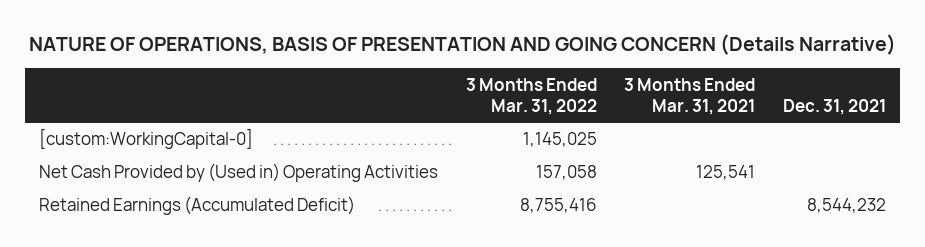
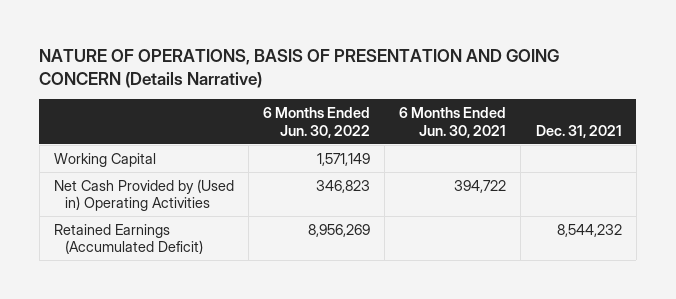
[465,77,597,116] 3 Months Ended Mar. 31, 2022 -> none
[624,77,756,116] 3 Months Ended Mar. 31, 2021 -> none
none -> [263,107,371,138] 6 Months Ended Jun. 30, 2022
none -> [399,107,507,138] 6 Months Ended Jun. 30, 2021
[38,128,253,150] [custom:WorkingCapital-0] -> [54,152,157,167] Working Capital

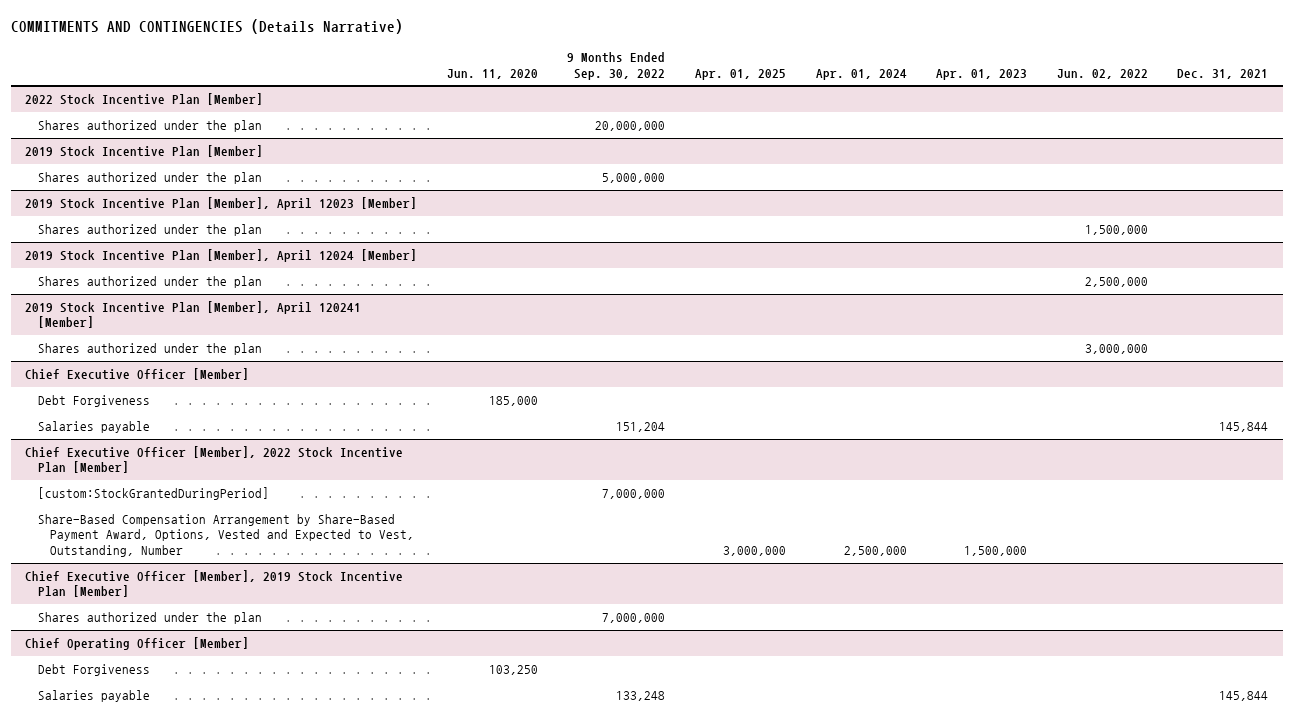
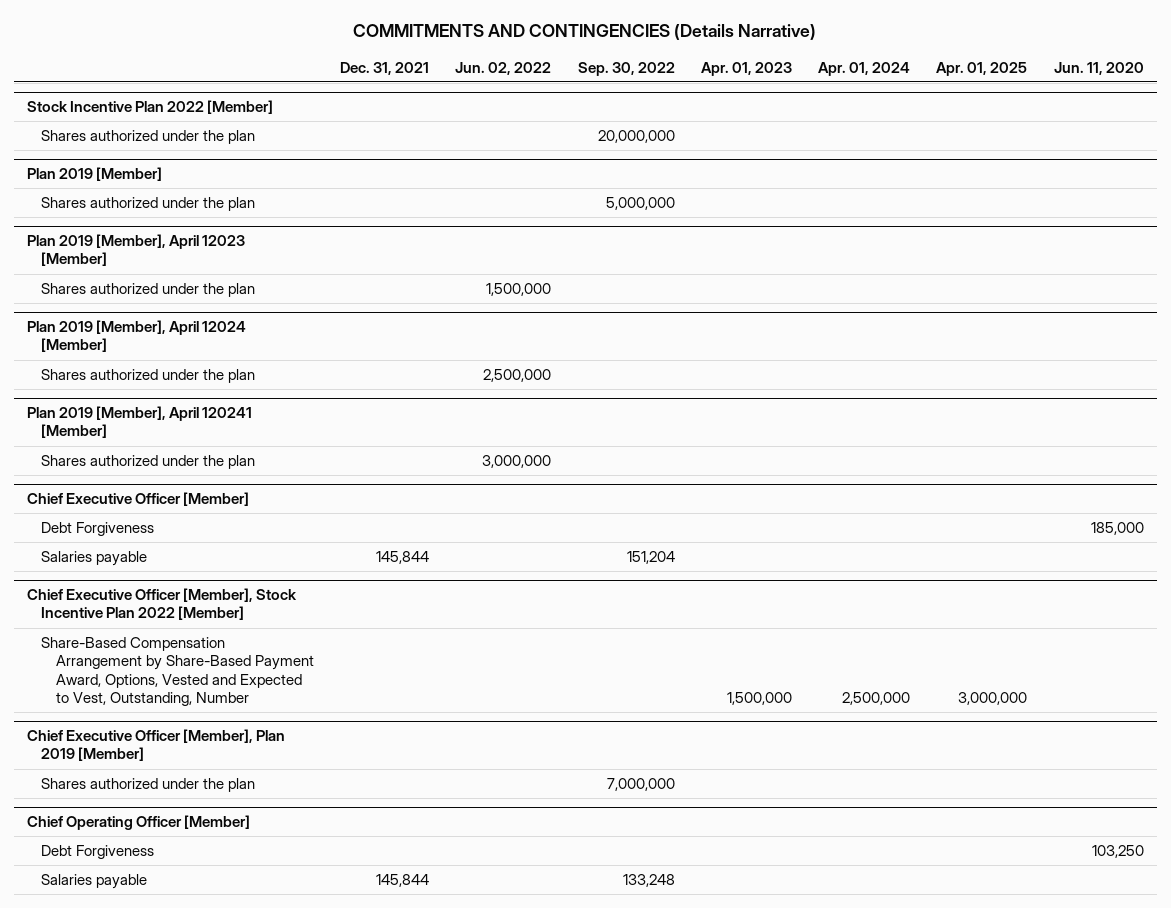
[567,52,666,80] 9 Months Ended Sep. 30, 2022 -> none
none -> [577,61,675,76] Sep. 30, 2022
[25,93,264,106] 2022 Stock Incentive Plan [Member] -> [26,100,273,115] Stock Incentive Plan 2022 [Member]
[25,145,264,158] 2019 Stock Incentive Plan [Member] -> [26,167,162,182] Plan 2019 [Member]
[25,197,418,211] 2019 Stock Incentive Plan [Member], April 12023 [Member] -> [26,234,245,267] Plan 2019 [Member], April 12023 [Member]
[25,249,418,263] 2019 Stock Incentive Plan [Member], April 12024 [Member] -> [26,320,246,353] Plan 2019 [Member], April 12024 [Member]
[25,301,362,329] 2019 Stock Incentive Plan [Member], April 120241 [Member] -> [26,406,252,439] Plan 2019 [Member], April 120241 [Member]
[37,487,269,501] [custom:StockGrantedDuringPeriod] -> none
[25,446,404,474] Chief Executive Officer [Member], 2022 Stock Incentive Plan [Member] -> [26,588,297,621] Chief Executive Officer [Member], Stock Incentive Plan 2022 [Member]
[25,570,404,598] Chief Executive Officer [Member], 2019 Stock Incentive Plan [Member] -> [26,729,285,762] Chief Executive Officer [Member], Plan 2019 [Member]

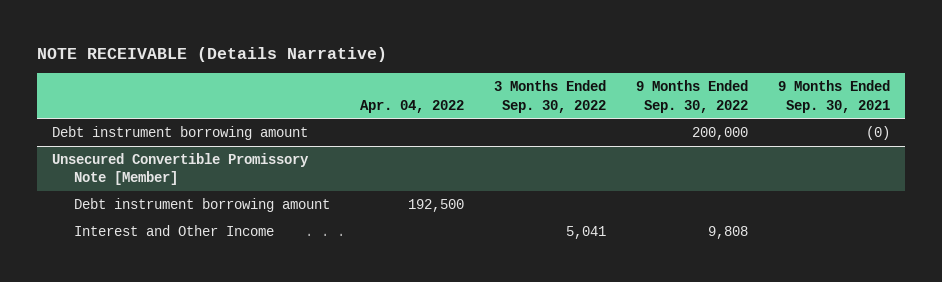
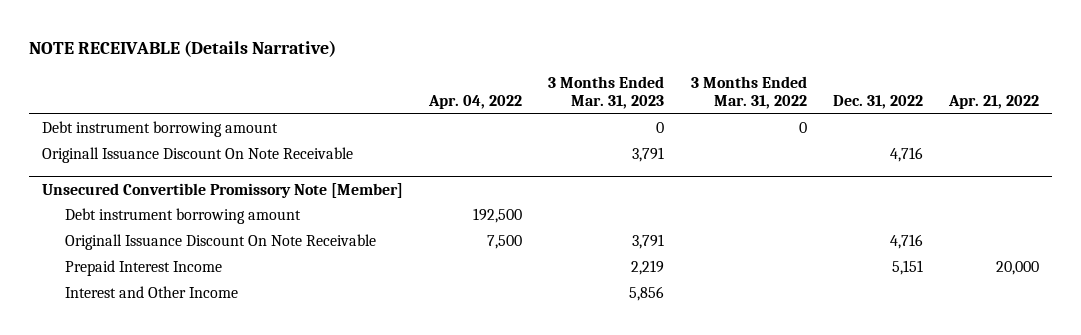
[493,80,606,113] 3 Months Ended Sep. 30, 2022 -> none
[636,80,749,113] 9 Months Ended Sep. 30, 2022 -> none
[778,80,891,113] 9 Months Ended Sep. 30, 2021 -> none
none -> [548,75,665,110] 3 Months Ended Mar. 31, 2023
none -> [690,75,807,110] 3 Months Ended Mar. 31, 2022
none -> [832,95,923,110] Dec. 31, 2022
none -> [947,95,1039,110] Apr. 21, 2022
none -> [42,147,354,164] Originall Issuance Discount On Note Receivable
none -> [65,234,377,251] Originall Issuance Discount On Note Receivable
none -> [65,260,223,277] Prepaid Interest Income

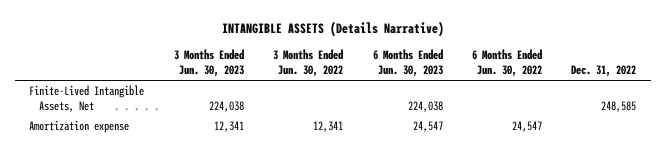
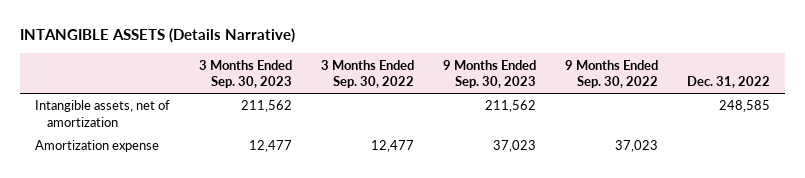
[173,48,244,78] 3 Months Ended Jun. 30, 2023 -> none
[273,48,344,78] 3 Months Ended Jun. 30, 2022 -> none
[372,48,443,78] 6 Months Ended Jun. 30, 2023 -> none
[472,48,543,78] 6 Months Ended Jun. 30, 2022 -> none
none -> [199,59,293,88] 3 Months Ended Sep. 30, 2023
none -> [321,59,415,88] 3 Months Ended Sep. 30, 2022
none -> [443,59,537,88] 9 Months Ended Sep. 30, 2023
none -> [565,59,659,88] 9 Months Ended Sep. 30, 2022
[29,85,145,113] Finite-Lived Intangible Assets, Net -> [34,100,170,127] Intangible assets, net of amortization

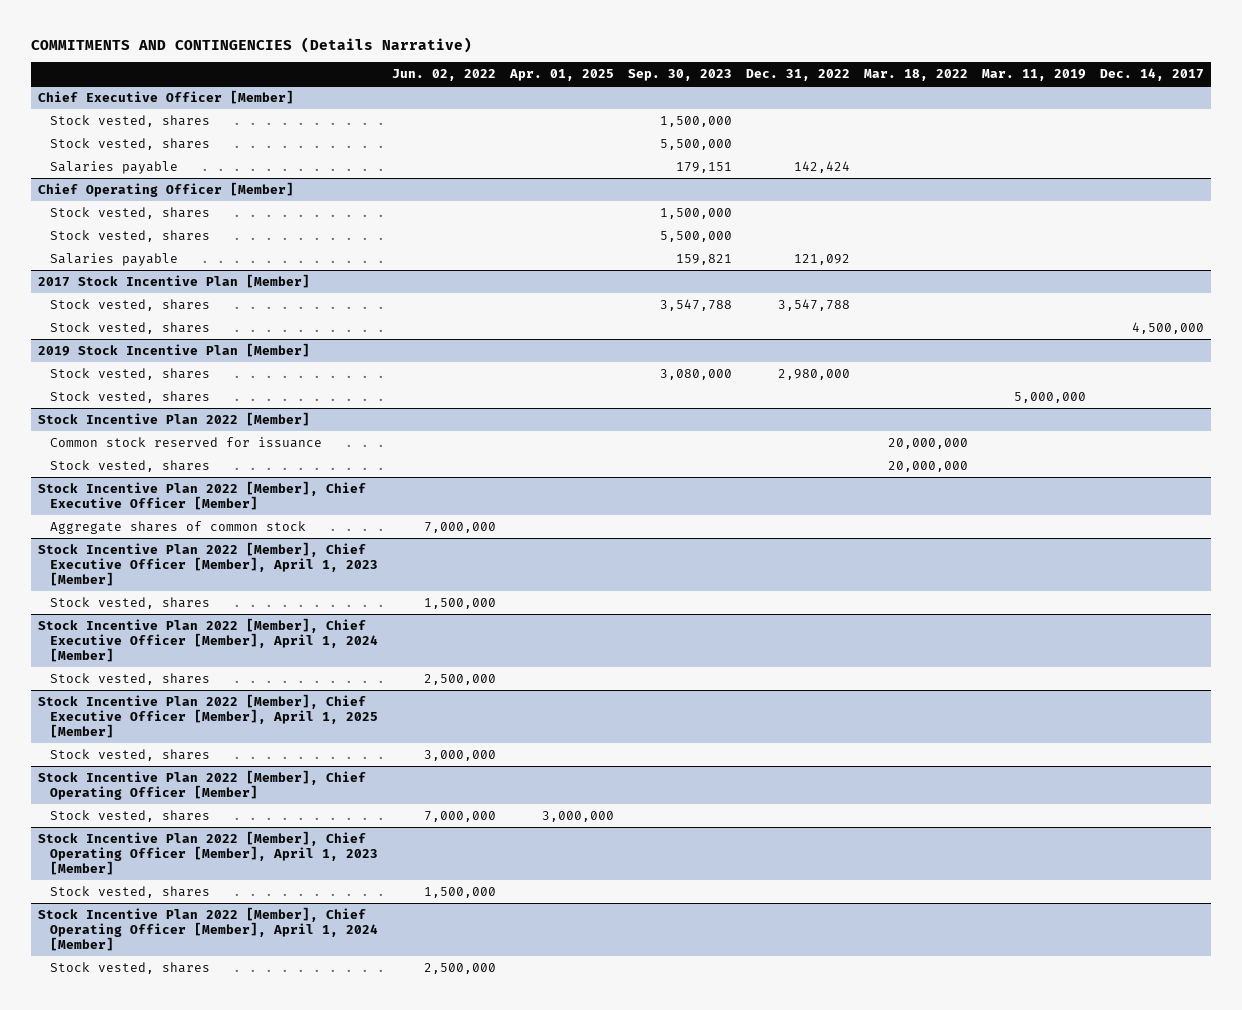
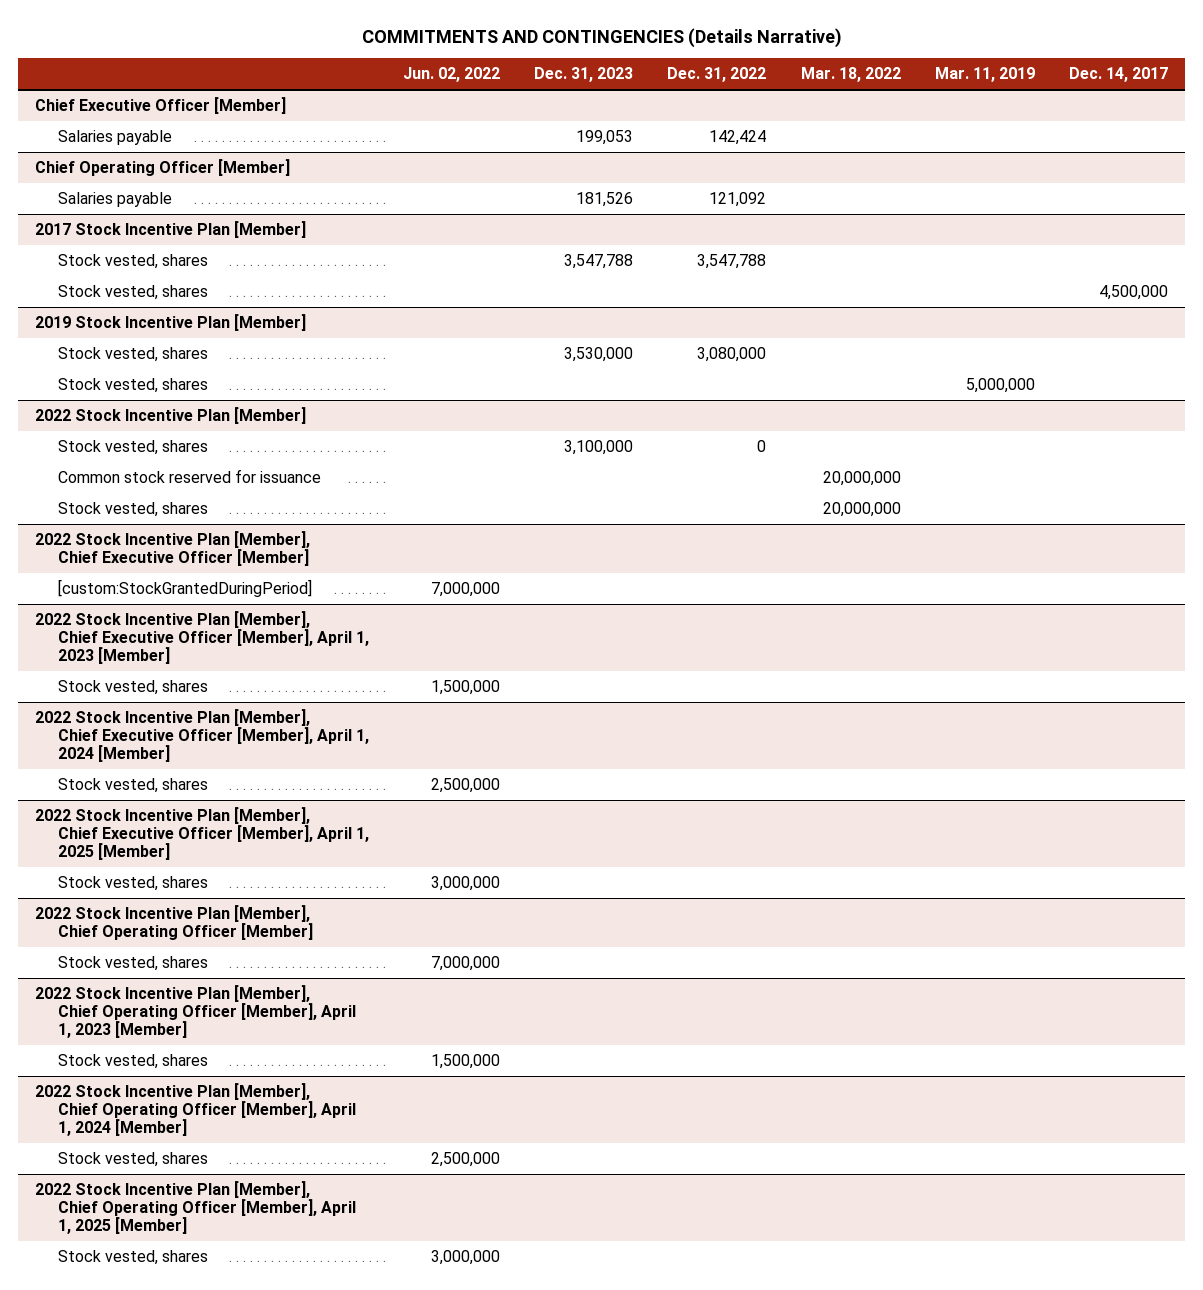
[509,69,615,82] Apr. 01, 2025 -> none
[628,69,733,82] Sep. 30, 2023 -> none
none -> [534,67,634,83] Dec. 31, 2023
[50,114,211,127] Stock vested, shares -> none
[50,137,211,150] Stock vested, shares -> none
[50,206,211,219] Stock vested, shares -> none
[50,229,211,242] Stock vested, shares -> none
[777,368,850,380] 2,980,000 -> [697,346,767,362] 3,080,000
[37,411,310,426] Stock Incentive Plan 2022 [Member] -> [35,406,307,424] 2022 Stock Incentive Plan [Member]
none -> [57,439,208,455] Stock vested, shares
[37,480,366,510] Stock Incentive Plan 2022 [Member], Chief Executive Officer [Member] -> [35,530,311,567] 2022 Stock Incentive Plan [Member], Chief Executive Officer [Member]
[50,520,307,534] Aggregate shares of common stock -> [57,578,312,597] [custom:StockGrantedDuringPeriod]
[37,541,379,587] Stock Incentive Plan 2022 [Member], Chief Executive Officer [Member], April 1, 2023 [Member] -> [35,610,369,665] 2022 Stock Incentive Plan [Member], Chief Executive Officer [Member], April 1, 2023 [Member]
[37,617,379,663] Stock Incentive Plan 2022 [Member], Chief Executive Officer [Member], April 1, 2024 [Member] -> [35,708,369,763] 2022 Stock Incentive Plan [Member], Chief Executive Officer [Member], April 1, 2024 [Member]
[37,693,379,739] Stock Incentive Plan 2022 [Member], Chief Executive Officer [Member], April 1, 2025 [Member] -> [35,806,369,861] 2022 Stock Incentive Plan [Member], Chief Executive Officer [Member], April 1, 2025 [Member]
[37,769,366,800] Stock Incentive Plan 2022 [Member], Chief Operating Officer [Member] -> [35,904,313,941] 2022 Stock Incentive Plan [Member], Chief Operating Officer [Member]
[37,830,379,876] Stock Incentive Plan 2022 [Member], Chief Operating Officer [Member], April 1, 2023 [Member] -> [35,984,356,1039] 2022 Stock Incentive Plan [Member], Chief Operating Officer [Member], April 1, 2023 [Member]
[37,906,379,952] Stock Incentive Plan 2022 [Member], Chief Operating Officer [Member], April 1, 2024 [Member] -> [35,1082,356,1137] 2022 Stock Incentive Plan [Member], Chief Operating Officer [Member], April 1, 2024 [Member]
none -> [35,1180,356,1235] 2022 Stock Incentive Plan [Member], Chief Operating Officer [Member], April 1, 2025 [Member]
none -> [57,1249,208,1265] Stock vested, shares

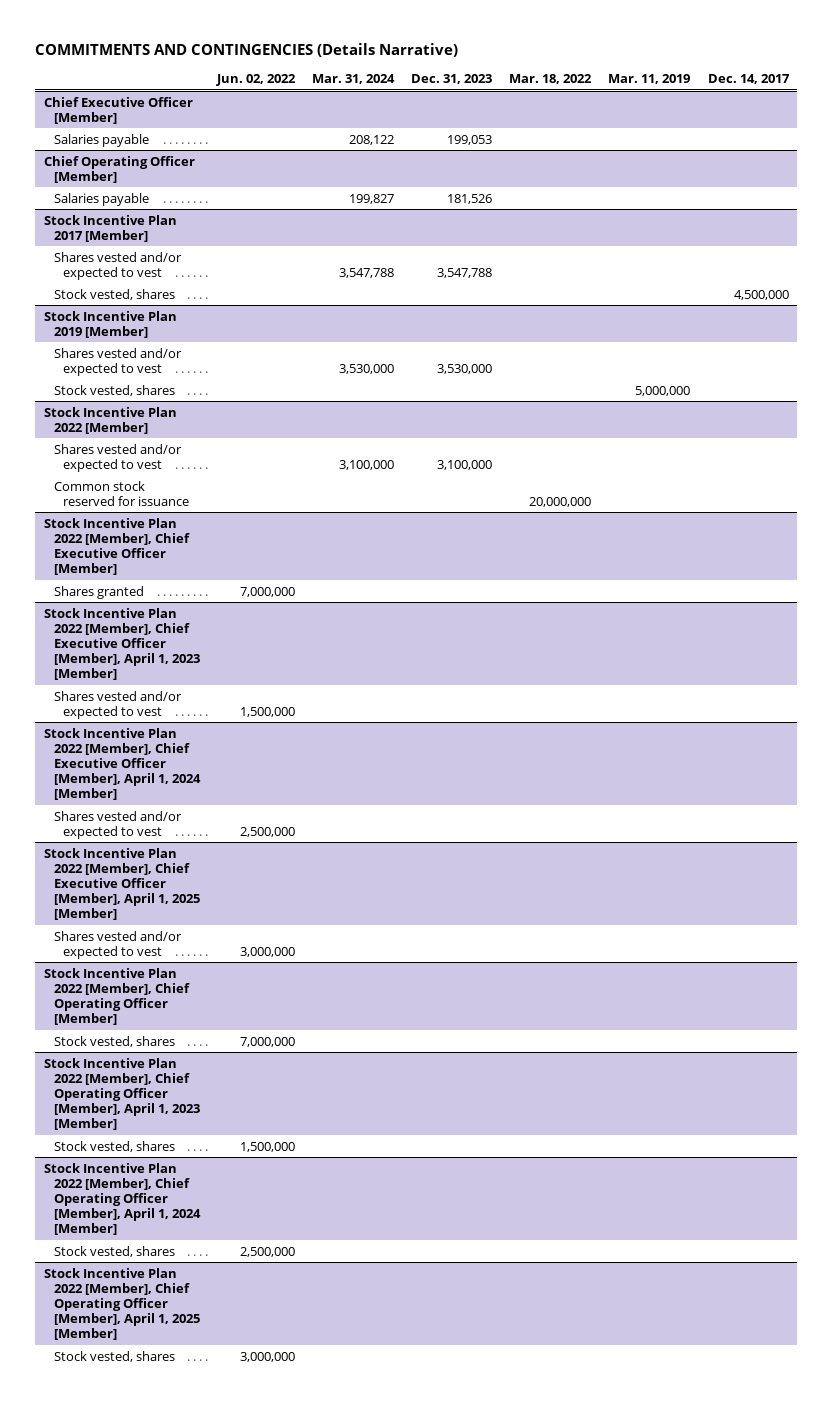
[667,67,767,83] Dec. 31, 2022 -> none
none -> [311,73,395,84] Mar. 31, 2024
[35,220,307,238] 2017 Stock Incentive Plan [Member] -> [43,214,177,242] Stock Incentive Plan 2017 [Member]
[57,253,208,269] Stock vested, shares -> [53,251,182,280] Shares vested and/or expected to vest
[35,313,307,331] 2019 Stock Incentive Plan [Member] -> [43,310,177,338] Stock Incentive Plan 2019 [Member]
[57,346,208,362] Stock vested, shares -> [53,347,182,376] Shares vested and/or expected to vest
[35,406,307,424] 2022 Stock Incentive Plan [Member] -> [43,406,177,434] Stock Incentive Plan 2022 [Member]
[57,439,208,455] Stock vested, shares -> [53,443,182,472] Shares vested and/or expected to vest
[57,501,208,517] Stock vested, shares -> none
[35,530,311,567] 2022 Stock Incentive Plan [Member], Chief Executive Officer [Member] -> [43,517,190,576] Stock Incentive Plan 2022 [Member], Chief Executive Officer [Member]
[57,578,312,597] [custom:StockGrantedDuringPeriod] -> [53,585,144,599] Shares granted
[35,610,369,665] 2022 Stock Incentive Plan [Member], Chief Executive Officer [Member], April 1, 2023 [Member] -> [43,607,200,681] Stock Incentive Plan 2022 [Member], Chief Executive Officer [Member], April 1, 2023 [Member]
[57,679,208,695] Stock vested, shares -> [53,690,182,719] Shares vested and/or expected to vest
[35,708,369,763] 2022 Stock Incentive Plan [Member], Chief Executive Officer [Member], April 1, 2024 [Member] -> [43,727,201,801] Stock Incentive Plan 2022 [Member], Chief Executive Officer [Member], April 1, 2024 [Member]
[57,777,208,793] Stock vested, shares -> [53,810,182,839] Shares vested and/or expected to vest
[35,806,369,861] 2022 Stock Incentive Plan [Member], Chief Executive Officer [Member], April 1, 2025 [Member] -> [43,847,200,921] Stock Incentive Plan 2022 [Member], Chief Executive Officer [Member], April 1, 2025 [Member]
[57,875,208,891] Stock vested, shares -> [53,930,182,959] Shares vested and/or expected to vest
[35,904,313,941] 2022 Stock Incentive Plan [Member], Chief Operating Officer [Member] -> [43,967,190,1026] Stock Incentive Plan 2022 [Member], Chief Operating Officer [Member]
[35,984,356,1039] 2022 Stock Incentive Plan [Member], Chief Operating Officer [Member], April 1, 2023 [Member] -> [43,1057,200,1131] Stock Incentive Plan 2022 [Member], Chief Operating Officer [Member], April 1, 2023 [Member]
[35,1082,356,1137] 2022 Stock Incentive Plan [Member], Chief Operating Officer [Member], April 1, 2024 [Member] -> [43,1162,201,1236] Stock Incentive Plan 2022 [Member], Chief Operating Officer [Member], April 1, 2024 [Member]
[35,1180,356,1235] 2022 Stock Incentive Plan [Member], Chief Operating Officer [Member], April 1, 2025 [Member] -> [43,1267,200,1341] Stock Incentive Plan 2022 [Member], Chief Operating Officer [Member], April 1, 2025 [Member]

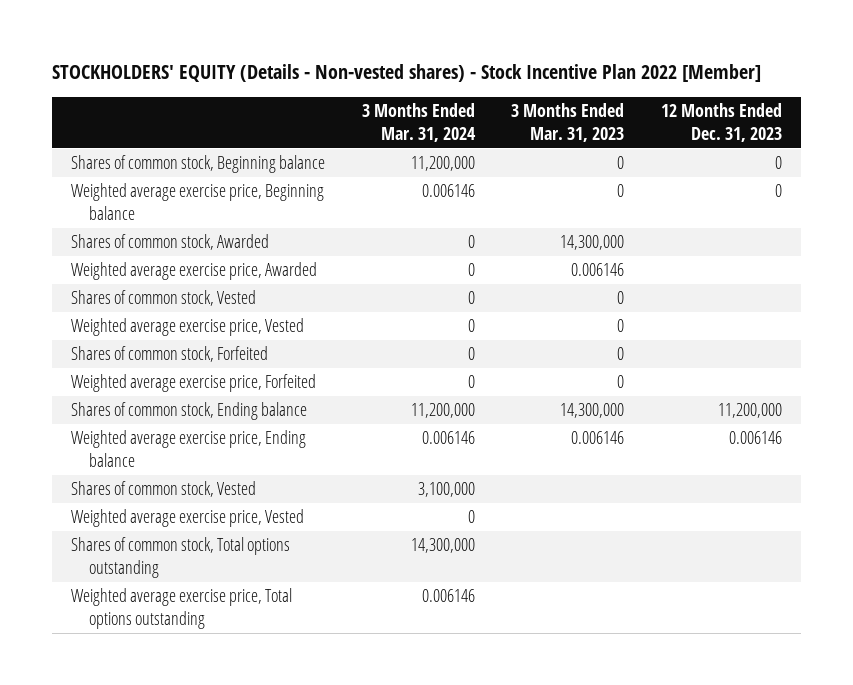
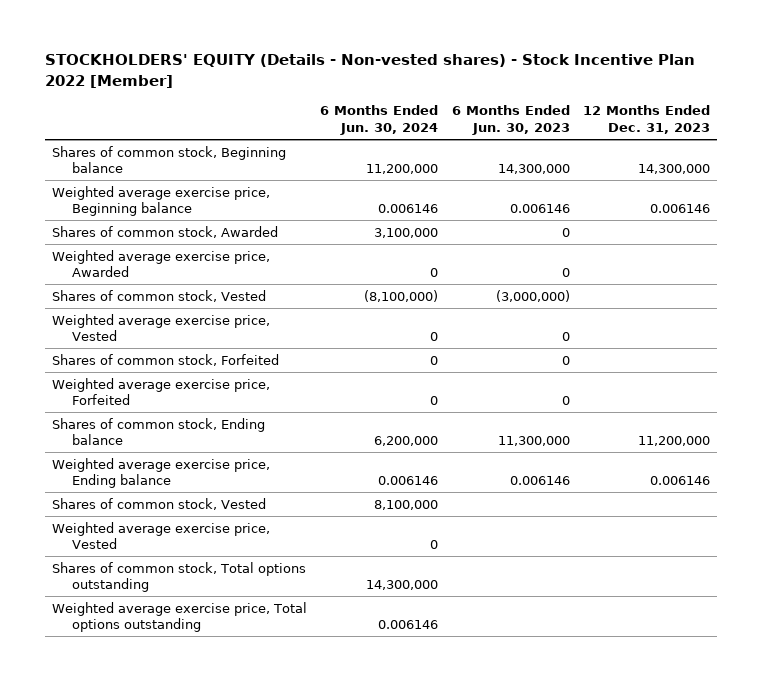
[361,103,476,142] 3 Months Ended Mar. 31, 2024 -> none
[511,103,625,142] 3 Months Ended Mar. 31, 2023 -> none
none -> [320,105,439,135] 6 Months Ended Jun. 30, 2024
none -> [451,105,570,135] 6 Months Ended Jun. 30, 2023
[775,156,783,170] 0 -> [638,164,711,175] 14,300,000
[775,184,783,198] 0 -> [650,204,711,214] 0.006146

